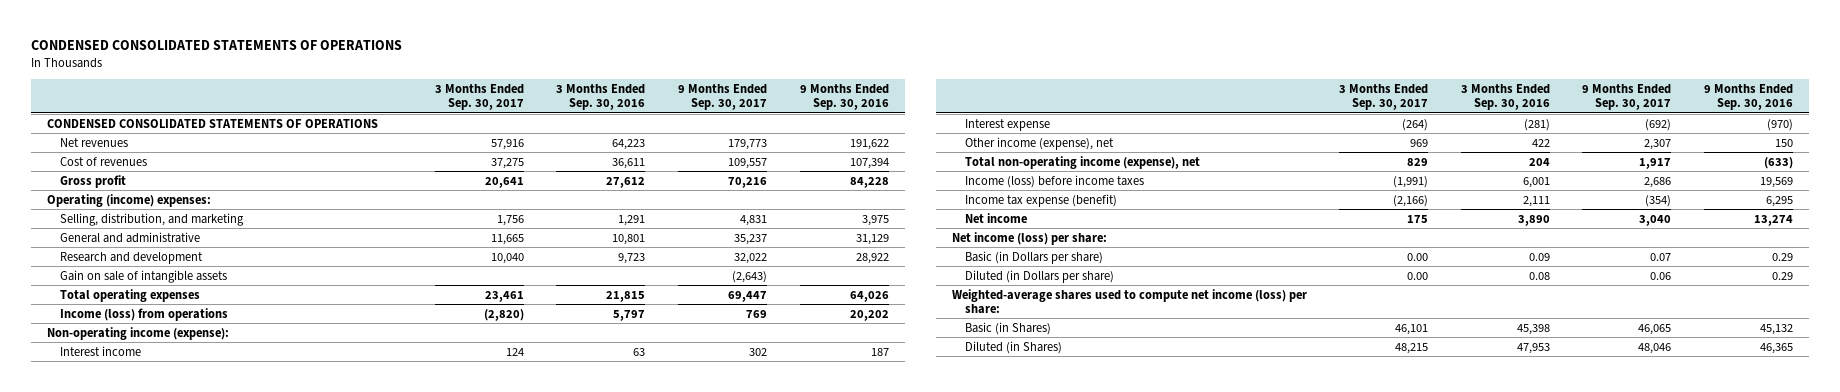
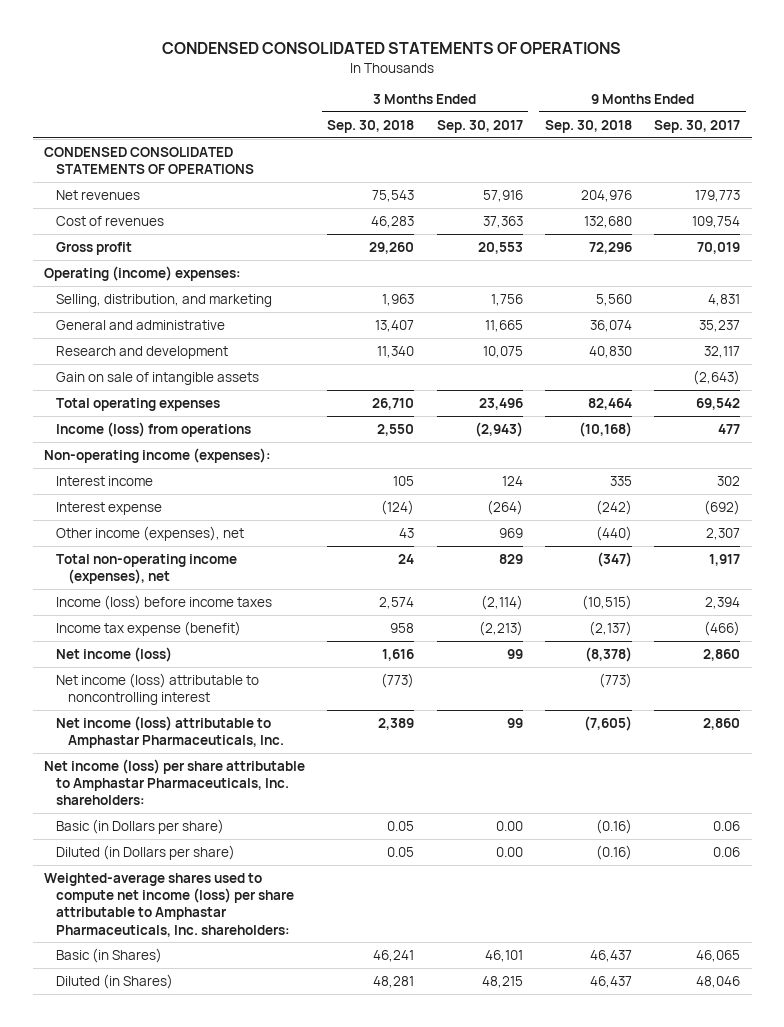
[556,83,646,111] 3 Months Ended Sep. 30, 2016 -> none
[799,83,889,111] 9 Months Ended Sep. 30, 2016 -> none
none -> [327,119,415,133] Sep. 30, 2018
none -> [544,119,632,133] Sep. 30, 2018
[490,157,524,169] 37,275 -> [482,215,523,228] 37,363
[728,157,768,169] 109,557 -> [692,215,741,228] 109,754
[484,176,524,188] 20,641 -> [477,241,523,254] 20,553
[728,176,768,188] 70,216 -> [697,241,741,254] 70,019
[490,252,524,264] 10,040 -> [482,345,523,358] 10,075
[734,252,768,264] 32,022 -> [704,345,741,358] 32,117
[484,290,524,302] 23,461 -> [478,397,523,410] 23,496
[728,290,768,302] 69,447 -> [696,397,741,410] 69,542
[483,308,524,321] (2,820) -> [474,421,523,437] (2,943)
[746,309,768,318] 769 -> [718,423,741,434] 477
[47,326,230,340] Non-operating income (expense): -> [43,447,271,463] Non-operating income (expenses):
[964,136,1114,150] Other income (expense), net -> [55,525,244,541] Other income (expenses), net
[964,155,1200,169] Total non-operating income (expense), net -> [55,553,237,585] Total non-operating income (expenses), net
[1393,175,1429,188] (1,991) -> [480,594,523,610] (2,114)
[1644,176,1672,188] 2,686 -> [705,596,741,609] 2,394
[1393,194,1429,207] (2,166) -> [478,620,523,636] (2,213)
[1645,194,1672,207] (354) -> [704,620,741,636] (466)
none -> [55,646,172,662] Net income (loss)
none -> [55,672,259,706] Net income (loss) attributable to noncontrolling interest
[964,212,1027,223] Net income -> [55,715,284,749] Net income (loss) attributable to Amphastar Pharmaceuticals, Inc.
[1407,214,1429,223] 175 -> [506,717,523,728] 99
[1639,214,1672,226] 3,040 -> [703,717,741,730] 2,860
[951,231,1107,245] Net income (loss) per share: -> [43,758,305,806] Net income (loss) per share attributable to Amphastar Pharmaceuticals, Inc. shareholders:
[1650,252,1672,261] 0.07 -> [713,820,741,831] 0.06
[951,288,1307,314] Weighted-average shares used to compute net income (loss) per share: -> [43,872,294,937] Weighted-average shares used to compute net income (loss) per share attributable to Amphastar Pharmaceuticals, Inc. shareholders:

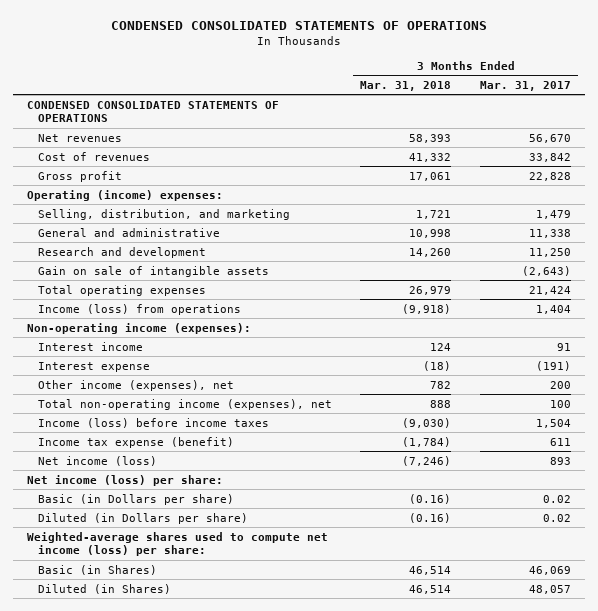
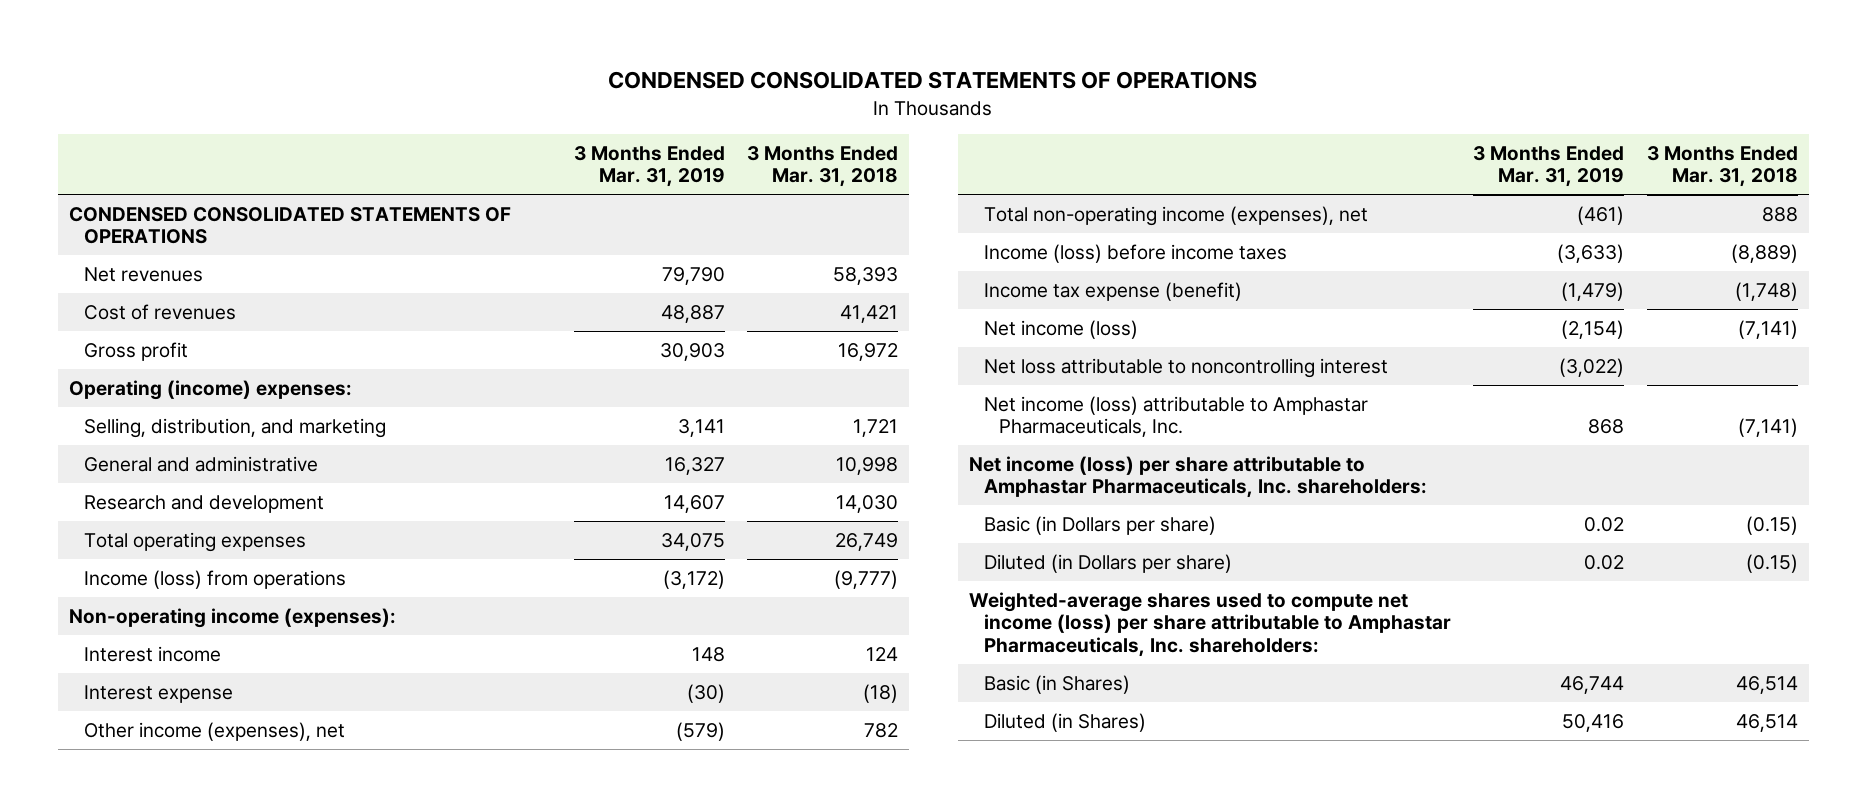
[479,80,571,91] Mar. 31, 2017 -> none
none -> [573,145,725,188] 3 Months Ended Mar. 31, 2019
[409,152,452,162] 41,332 -> [839,304,898,323] 41,421
[409,171,452,181] 17,061 -> [837,342,898,361] 16,972
[38,265,270,277] Gain on sale of intangible assets -> none
[409,247,452,257] 14,260 -> [835,494,898,513] 14,030
[409,285,452,295] 26,979 -> [834,532,898,551] 26,749
[402,303,452,314] (9,918) -> [833,569,898,589] (9,777)
[402,417,452,428] (9,030) -> [1730,243,1798,263] (8,889)
[402,436,452,447] (1,784) -> [1734,281,1798,301] (1,748)
[402,455,452,466] (7,246) -> [1737,319,1798,339] (7,141)
none -> [984,357,1389,378] Net loss attributable to noncontrolling interest
none -> [984,395,1369,438] Net income (loss) attributable to Amphastar Pharmaceuticals, Inc.
[26,474,223,486] Net income (loss) per share: -> [968,455,1428,499] Net income (loss) per share attributable to Amphastar Pharmaceuticals, Inc. shareholders:
[409,493,452,504] (0.16) -> [1745,515,1798,535] (0.15)
[409,512,452,523] (0.16) -> [1745,553,1798,573] (0.15)
[26,531,328,556] Weighted-average shares used to compute net income (loss) per share: -> [968,591,1452,657] Weighted-average shares used to compute net income (loss) per share attributable to Amphastar Pharmaceuticals, Inc. shareholders:

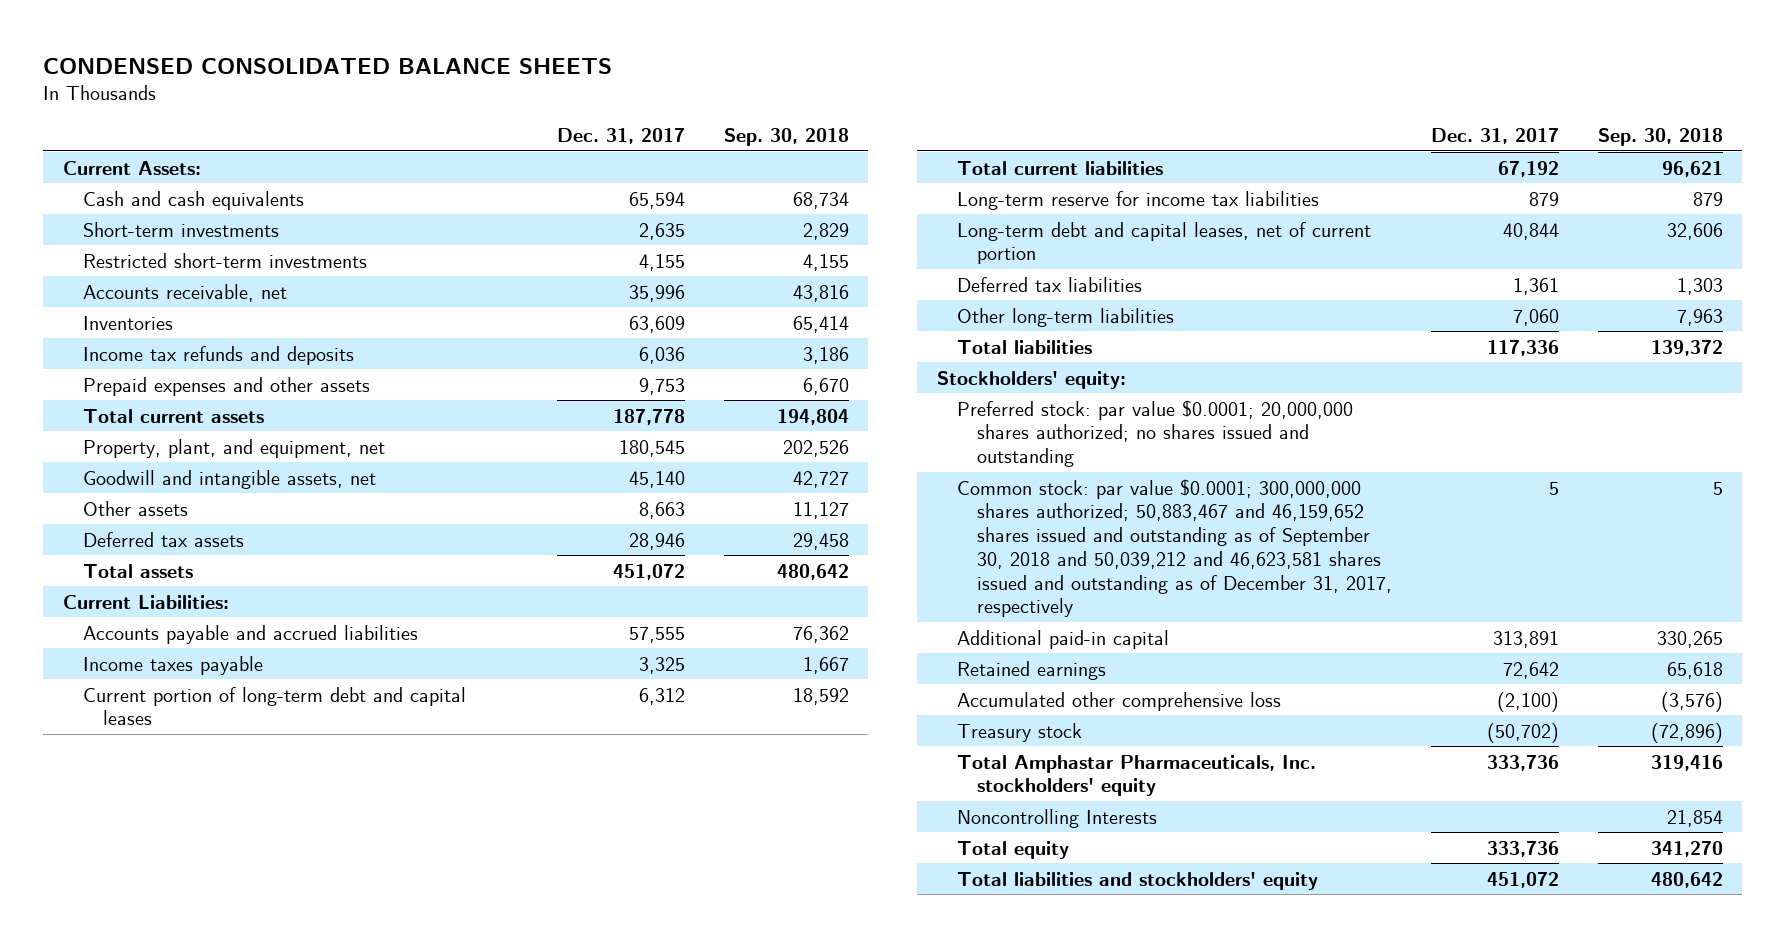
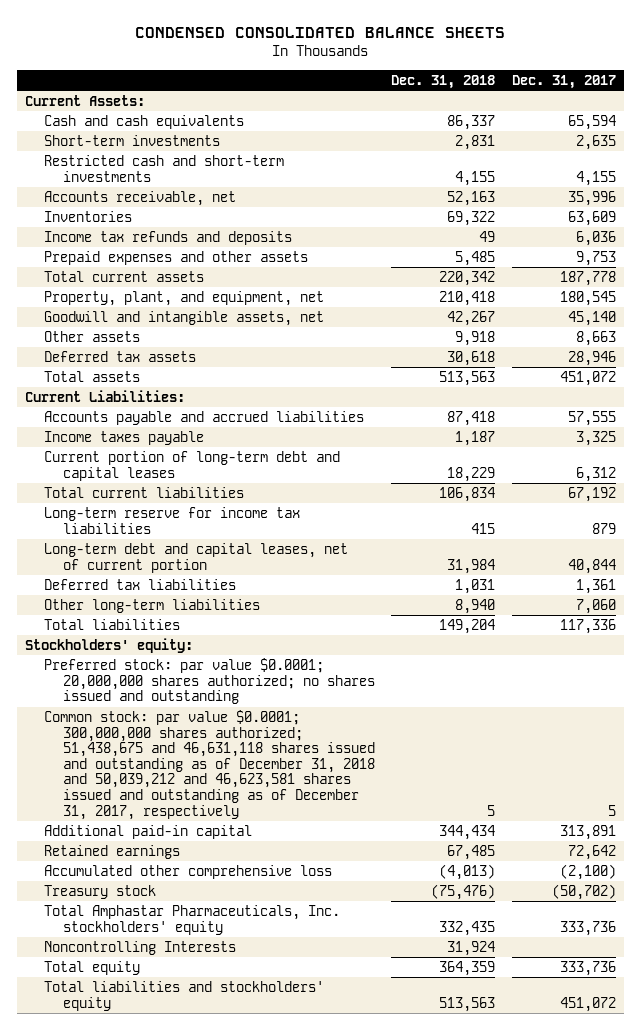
[723,128,849,147] Sep. 30, 2018 -> none
none -> [391,74,496,89] Dec. 31, 2018
[82,252,367,268] Restricted short-term investments -> [43,154,284,182] Restricted cash and short-term investments
[957,478,1393,618] Common stock: par value $0.0001; 300,000,000 shares authorized; 50,883,467 and 46,159,652 shares issued and outstanding as of September 30, 2018 and 50,039,212 and 46,623,581 shares issued and outstanding as of December 31, 2017, respectively -> [43,709,375,820] Common stock: par value $0.0001; 300,000,000 shares authorized; 51,438,675 and 46,631,118 shares issued and outstanding as of December 31, 2018 and 50,039,212 and 46,623,581 shares issued and outstanding as of December 31, 2017, respectively

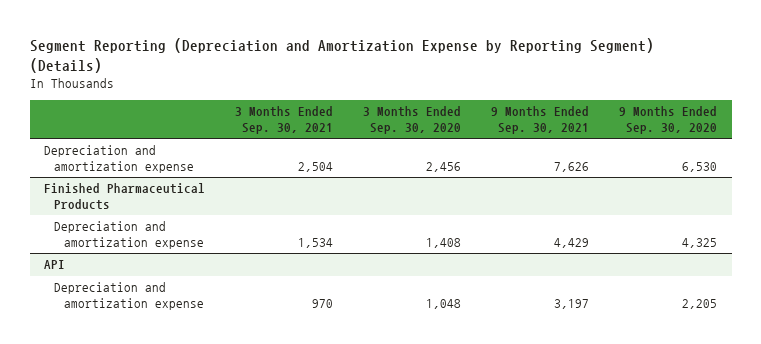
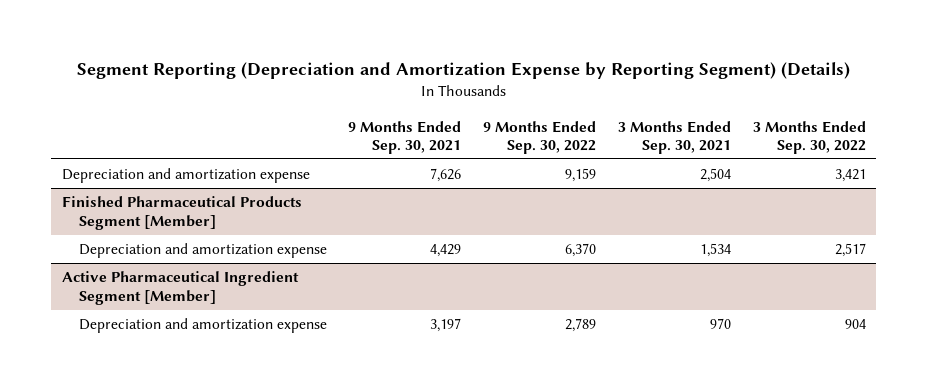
[363,106,462,135] 3 Months Ended Sep. 30, 2020 -> none
[618,106,717,135] 9 Months Ended Sep. 30, 2020 -> none
none -> [483,120,597,154] 9 Months Ended Sep. 30, 2022
none -> [752,120,866,154] 3 Months Ended Sep. 30, 2022
[44,183,206,211] Finished Pharmaceutical Products -> [61,196,302,230] Finished Pharmaceutical Products Segment [Member]
[44,260,66,270] API -> [61,271,299,305] Active Pharmaceutical Ingredient Segment [Member]

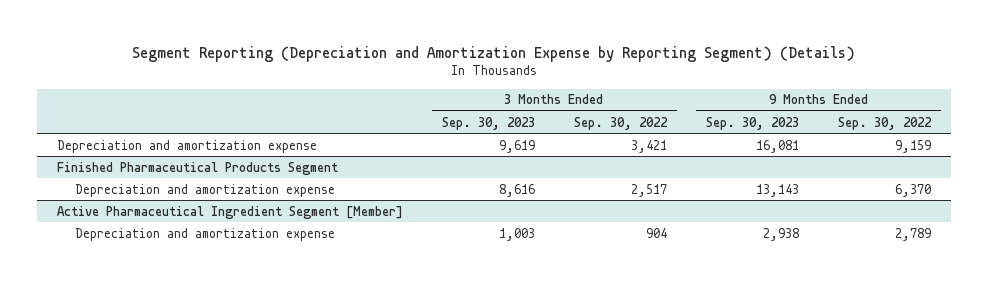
[348,120,462,154] 9 Months Ended Sep. 30, 2021 -> none
[617,120,731,154] 3 Months Ended Sep. 30, 2021 -> none
none -> [441,116,535,130] Sep. 30, 2023
none -> [706,116,800,130] Sep. 30, 2023
[61,196,302,230] Finished Pharmaceutical Products Segment [Member] -> [56,161,338,175] Finished Pharmaceutical Products Segment

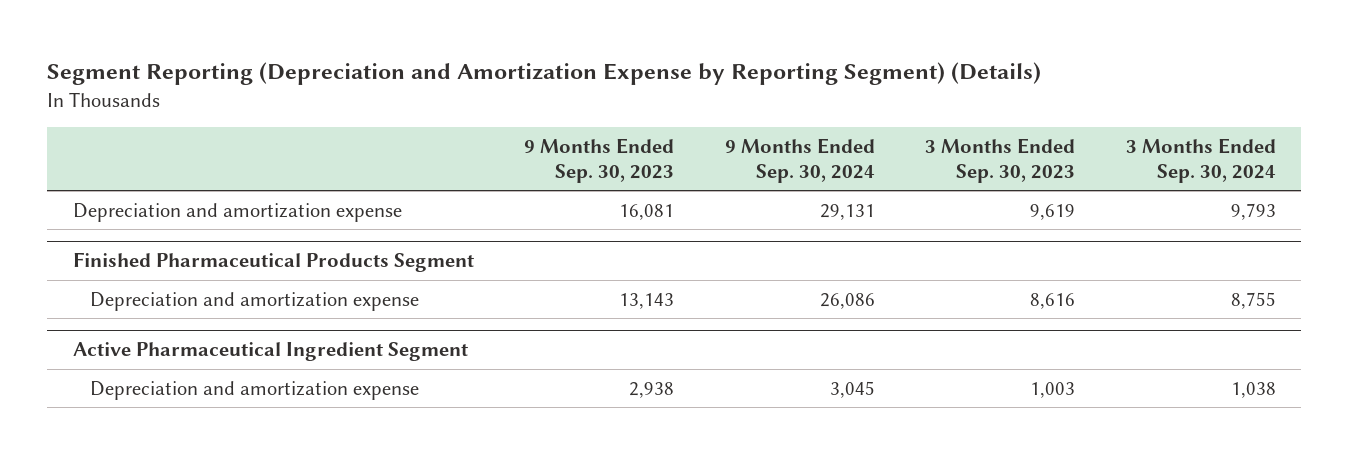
[573,116,668,130] Sep. 30, 2022 -> none
[838,116,933,130] Sep. 30, 2022 -> none
none -> [724,137,875,183] 9 Months Ended Sep. 30, 2024
none -> [1126,137,1277,183] 3 Months Ended Sep. 30, 2024
[56,205,403,219] Active Pharmaceutical Ingredient Segment [Member] -> [72,342,468,362] Active Pharmaceutical Ingredient Segment

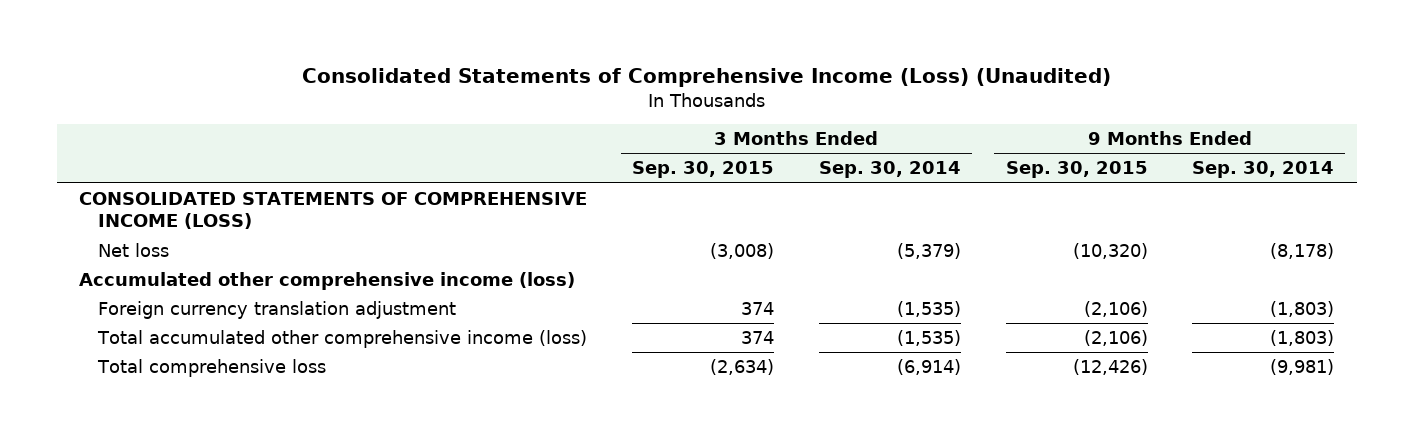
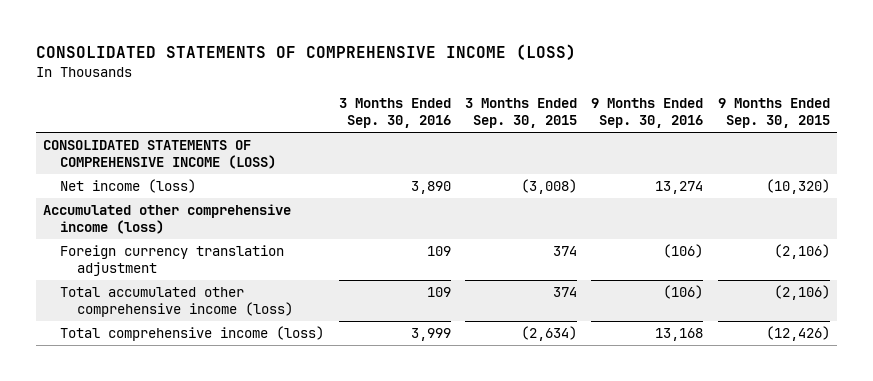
[301,68,1111,88] Consolidated Statements of Comprehensive Income (Loss) (Unaudited) -> [36,43,577,60] CONSOLIDATED STATEMENTS OF COMPREHENSIVE INCOME (LOSS)
[818,161,961,179] Sep. 30, 2014 -> none
[1192,161,1335,179] Sep. 30, 2014 -> none
none -> [338,98,451,129] 3 Months Ended Sep. 30, 2016
none -> [591,98,704,129] 9 Months Ended Sep. 30, 2016
[98,242,170,257] Net loss -> [60,179,197,194] Net income (loss)
[97,358,327,377] Total comprehensive loss -> [60,326,325,342] Total comprehensive income (loss)

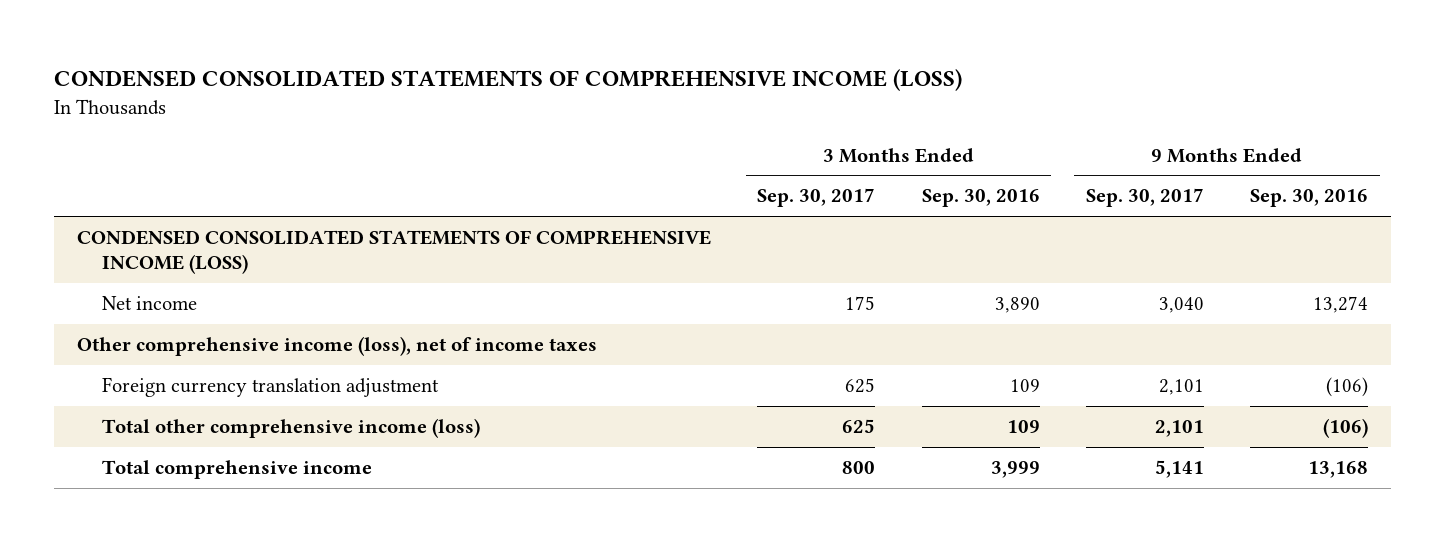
[36,43,577,60] CONSOLIDATED STATEMENTS OF COMPREHENSIVE INCOME (LOSS) -> [54,69,963,92] CONDENSED CONSOLIDATED STATEMENTS OF COMPREHENSIVE INCOME (LOSS)
[464,98,577,129] 3 Months Ended Sep. 30, 2015 -> none
[717,98,830,129] 9 Months Ended Sep. 30, 2015 -> none
none -> [757,188,876,208] Sep. 30, 2017
none -> [1085,188,1204,208] Sep. 30, 2017
[43,140,277,170] CONSOLIDATED STATEMENTS OF COMPREHENSIVE INCOME (LOSS) -> [77,230,712,275] CONDENSED CONSOLIDATED STATEMENTS OF COMPREHENSIVE INCOME (LOSS)
[60,179,197,194] Net income (loss) -> [102,296,198,311] Net income
[43,204,292,235] Accumulated other comprehensive income (loss) -> [77,336,598,357] Other comprehensive income (loss), net of income taxes
[60,287,294,318] Total accumulated other comprehensive income (loss) -> [102,418,481,439] Total other comprehensive income (loss)
[60,326,325,342] Total comprehensive income (loss) -> [102,460,373,480] Total comprehensive income

